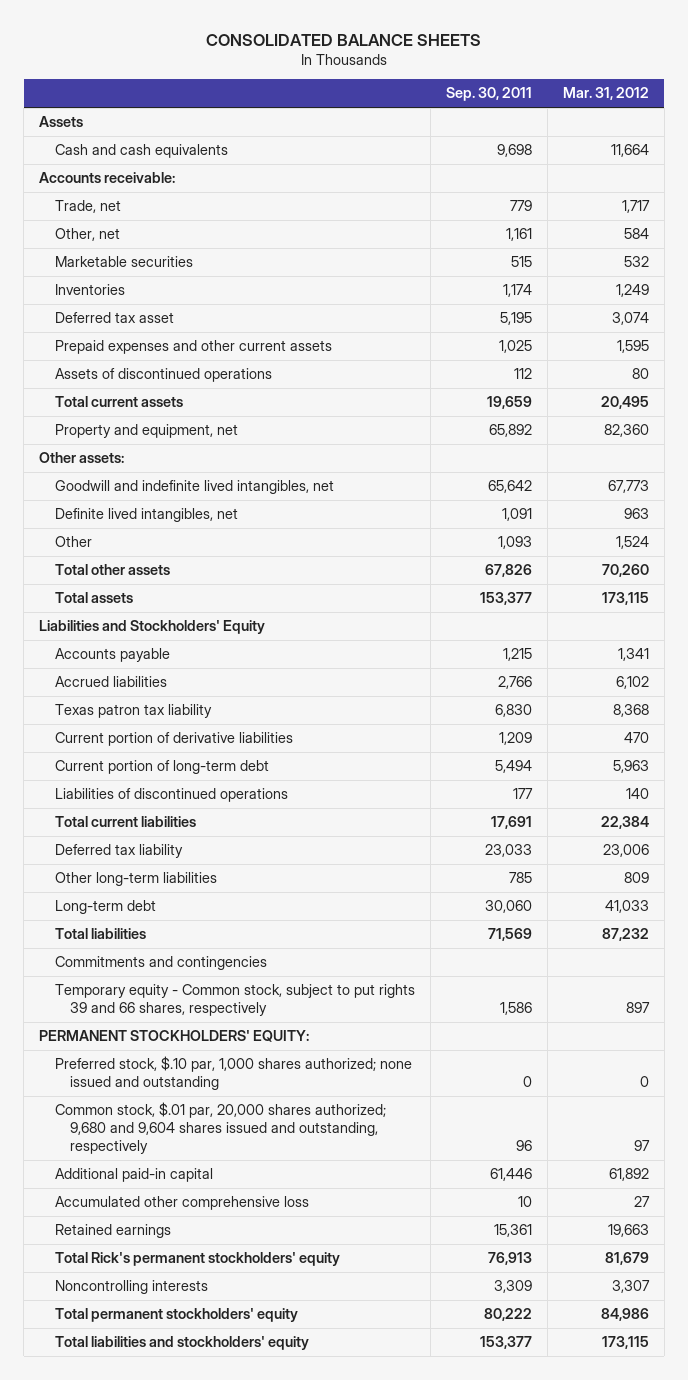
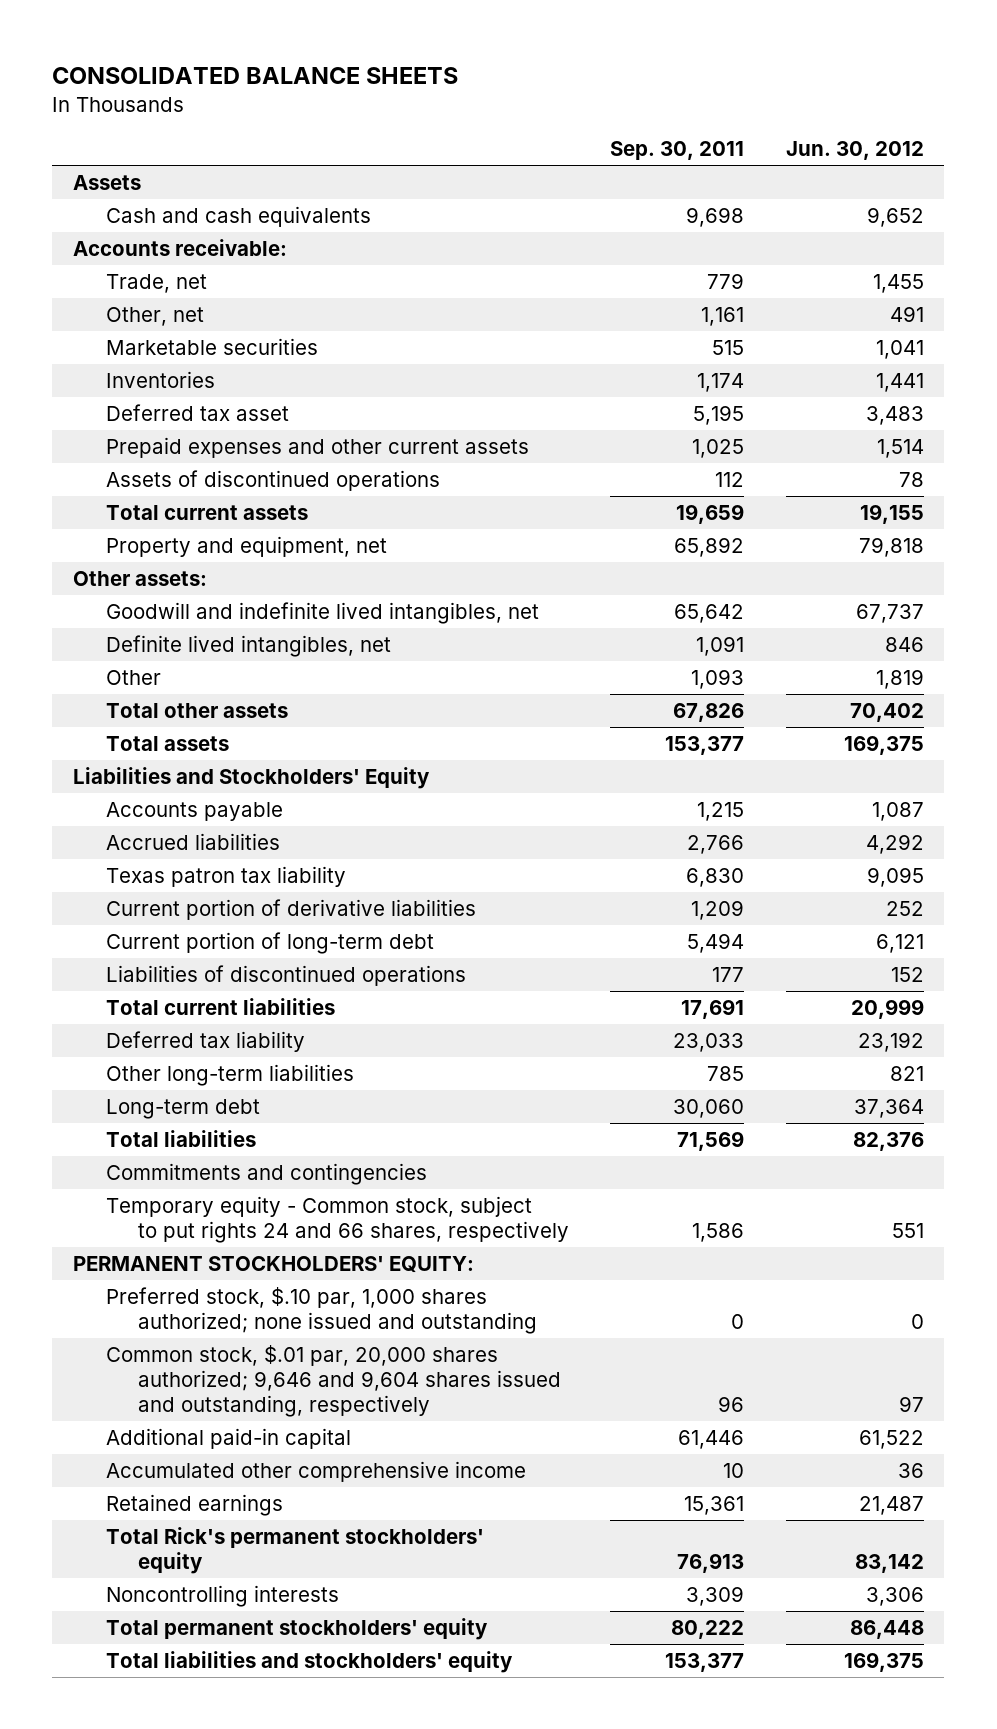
[562,87,649,101] Mar. 31, 2012 -> none
none -> [785,141,924,161] Jun. 30, 2012
[54,984,415,1017] Temporary equity - Common stock, subject to put rights 39 and 66 shares, respectively -> [105,1195,569,1244] Temporary equity - Common stock, subject to put rights 24 and 66 shares, respectively
[54,1102,386,1154] Common stock, $.01 par, 20,000 shares authorized; 9,680 and 9,604 shares issued and outstanding, respectively -> [105,1344,561,1418] Common stock, $.01 par, 20,000 shares authorized; 9,646 and 9,604 shares issued and outstanding, respectively
[54,1196,309,1211] Accumulated other comprehensive loss -> [105,1460,526,1482] Accumulated other comprehensive income

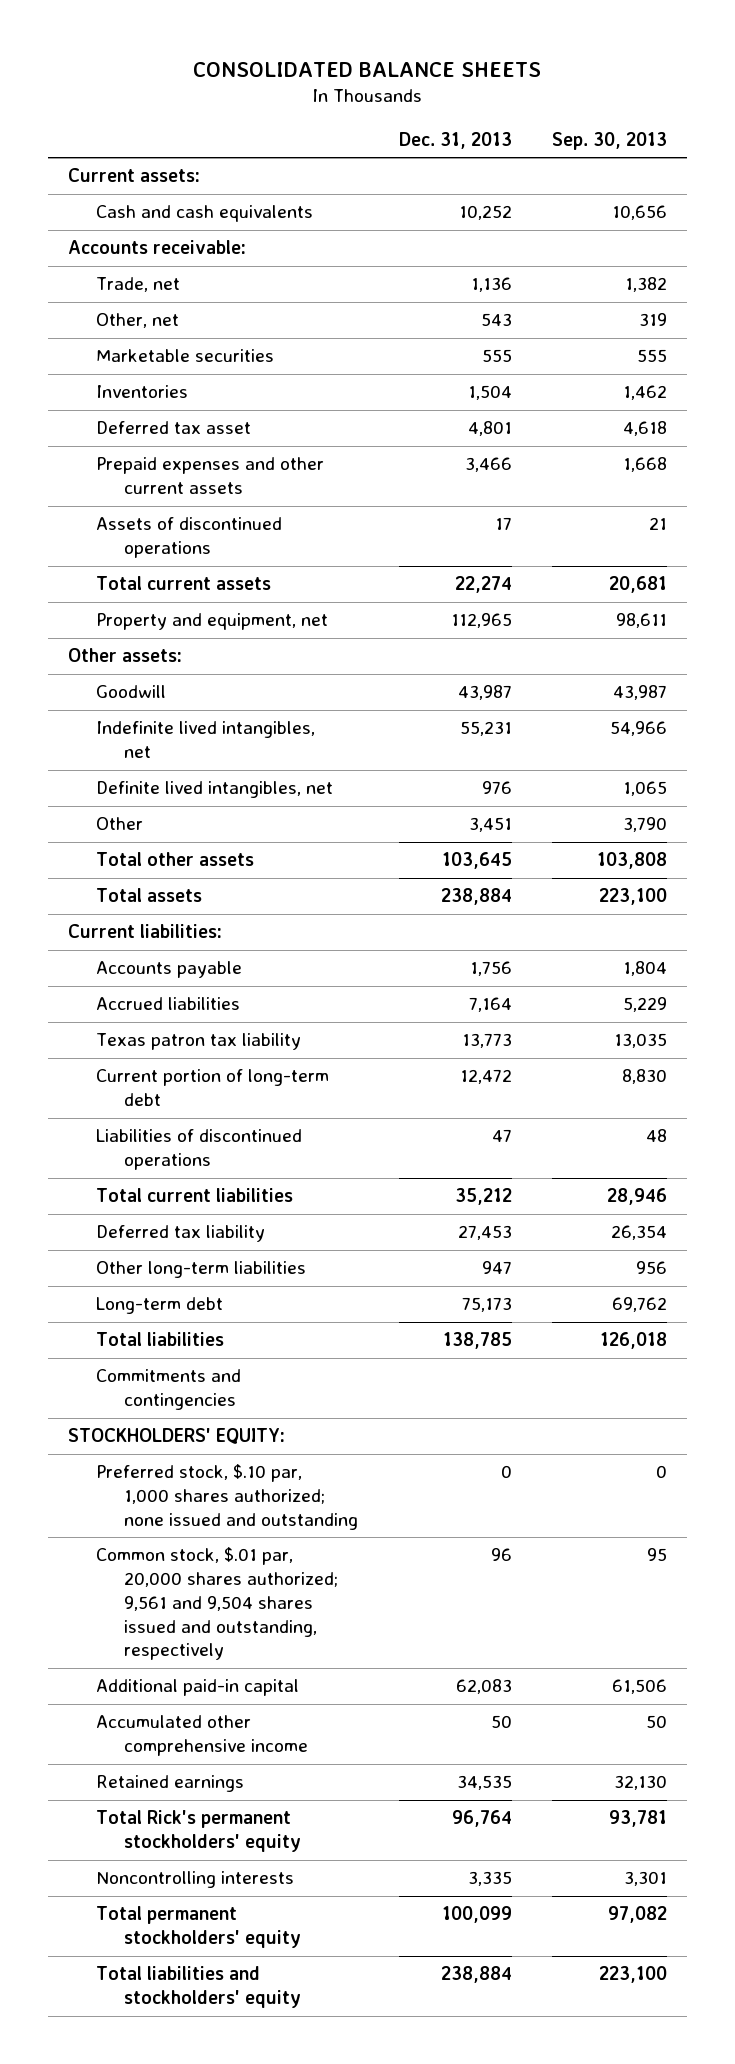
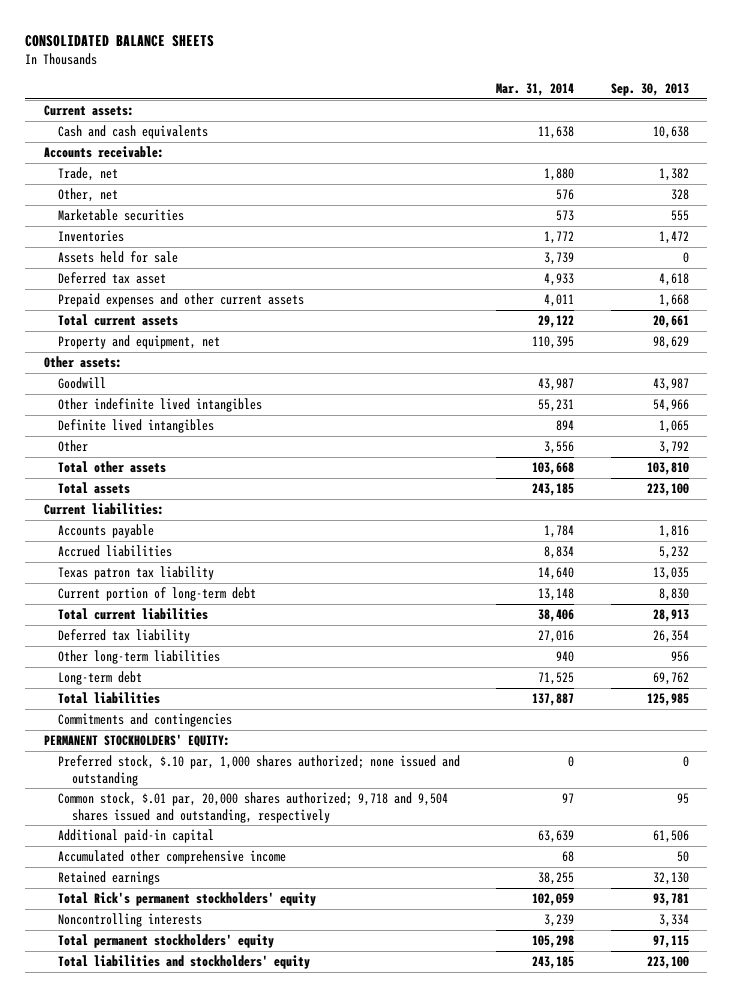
[398,131,512,149] Dec. 31, 2013 -> none
none -> [496,82,575,96] Mar. 31, 2014
[611,205,667,221] 10,656 -> [652,126,689,140] 10,638
[638,313,667,327] 319 -> [670,189,689,201] 328
[622,385,667,401] 1,462 -> [658,231,689,245] 1,472
none -> [57,251,178,264] Assets held for sale
[96,517,283,559] Assets of discontinued operations -> none
[608,576,667,594] 20,681 -> [652,315,689,329] 20,661
[615,613,667,629] 98,611 -> [652,336,689,350] 98,629
[96,721,316,759] Indefinite lived intangibles, net -> [57,398,262,413] Other indefinite lived intangibles
[96,781,334,799] Definite lived intangibles, net -> [57,419,214,434] Definite lived intangibles
[622,817,667,833] 3,790 -> [658,441,689,455] 3,792
[596,852,667,870] 103,808 -> [646,462,689,476] 103,810
[622,961,667,977] 1,804 -> [658,525,689,539] 1,816
[622,997,667,1013] 5,229 -> [658,546,689,560] 5,232
[96,1129,303,1171] Liabilities of discontinued operations -> none
[606,1188,667,1206] 28,946 -> [652,609,689,623] 28,913
[599,1332,667,1350] 126,018 -> [646,693,689,707] 125,985
[67,1428,285,1445] STOCKHOLDERS' EQUITY: -> [43,734,230,748] PERMANENT STOCKHOLDERS' EQUITY:
[96,1547,339,1661] Common stock, $.01 par, 20,000 shares authorized; 9,561 and 9,504 shares issued and outstanding, respectively -> [57,792,448,823] Common stock, $.01 par, 20,000 shares authorized; 9,718 and 9,504 shares issued and outstanding, respectively
[623,1871,667,1887] 3,301 -> [658,914,689,928] 3,334
[607,1906,667,1924] 97,082 -> [652,935,689,949] 97,115

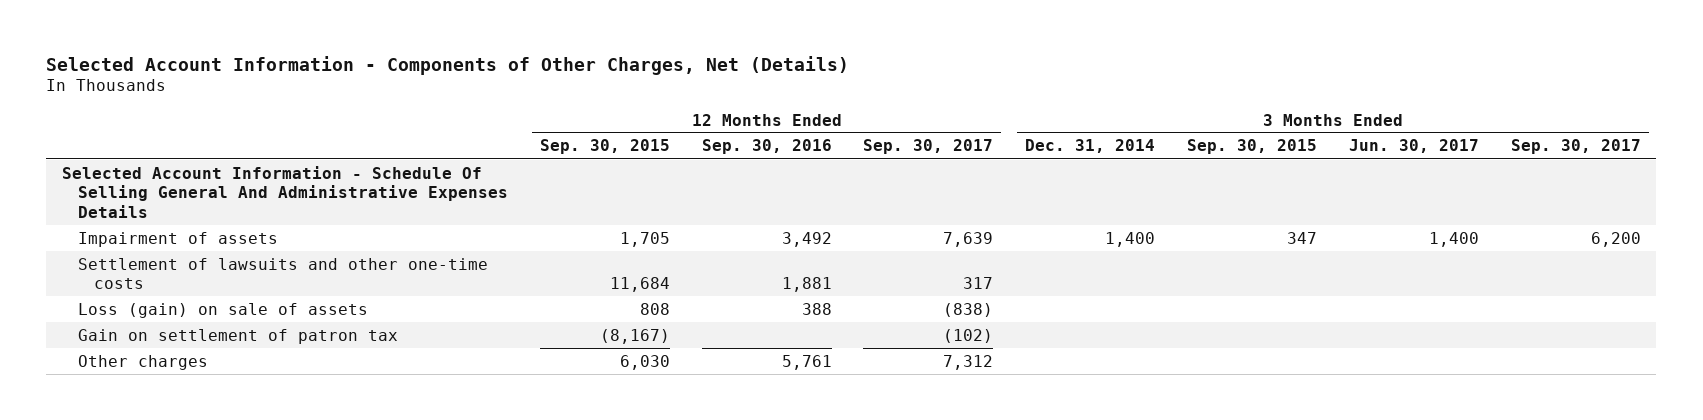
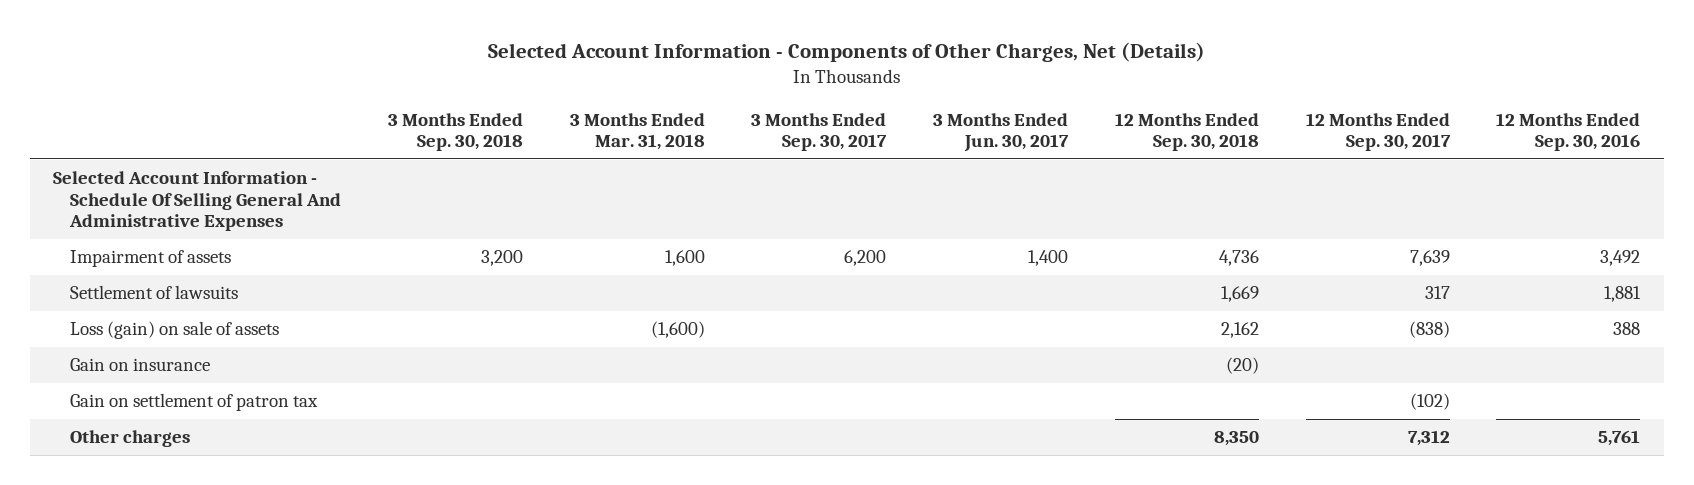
[539,139,670,155] Sep. 30, 2015 -> none
[1025,139,1156,154] Dec. 31, 2014 -> none
[1187,139,1318,155] Sep. 30, 2015 -> none
none -> [387,112,523,152] 3 Months Ended Sep. 30, 2018
none -> [569,112,705,151] 3 Months Ended Mar. 31, 2018
none -> [1114,112,1259,152] 12 Months Ended Sep. 30, 2018
[62,165,509,218] Selected Account Information - Schedule Of Selling General And Administrative Expenses Details -> [53,171,341,232] Selected Account Information - Schedule Of Selling General And Administrative Expenses
[78,257,489,290] Settlement of lawsuits and other one-time costs -> [69,285,238,300] Settlement of lawsuits
none -> [69,358,210,372] Gain on insurance

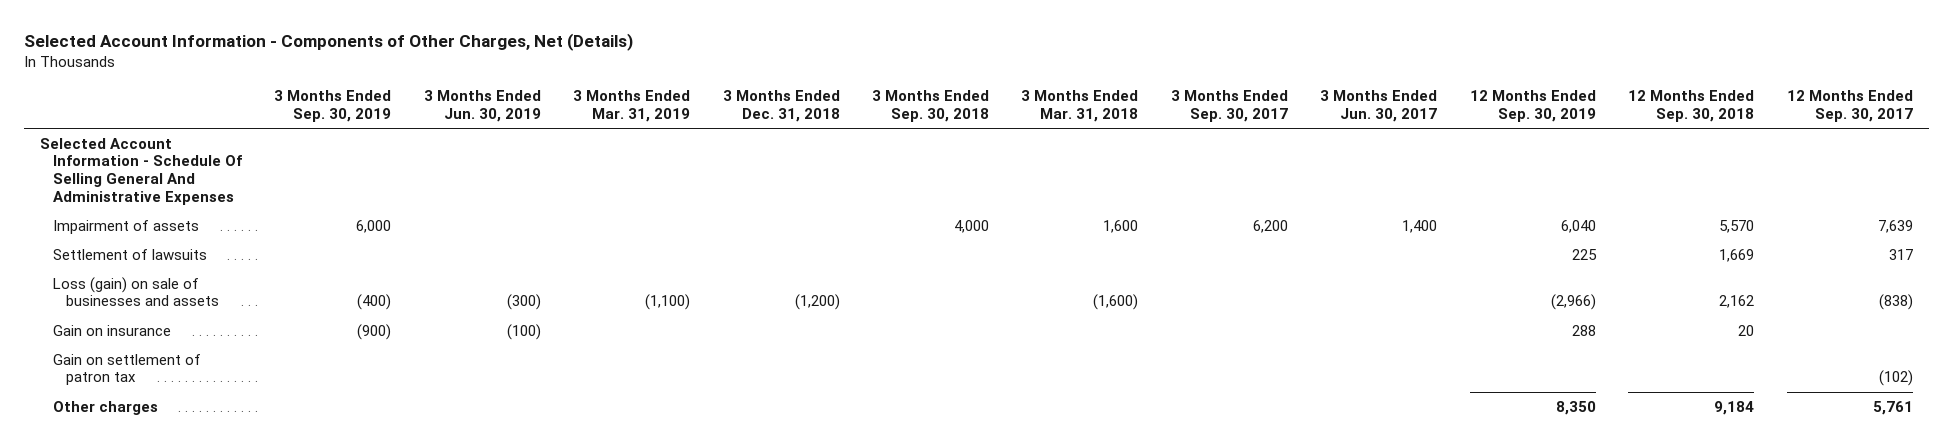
[1496,112,1641,152] 12 Months Ended Sep. 30, 2016 -> none
none -> [274,90,392,122] 3 Months Ended Sep. 30, 2019
none -> [423,90,541,122] 3 Months Ended Jun. 30, 2019
none -> [573,90,691,122] 3 Months Ended Mar. 31, 2019
none -> [722,90,840,122] 3 Months Ended Dec. 31, 2018
none -> [1469,90,1596,122] 12 Months Ended Sep. 30, 2019
[480,250,523,267] 3,200 -> [954,219,990,233] 4,000
[1218,250,1259,267] 4,736 -> [1719,219,1755,233] 5,570
[69,321,279,340] Loss (gain) on sale of assets -> [52,276,219,307] Loss (gain) on sale of businesses and assets
[1225,357,1259,375] (20) -> [1738,324,1755,336] 20
[1213,431,1259,447] 8,350 -> [1714,400,1755,415] 9,184
[1407,430,1450,447] 7,312 -> [1872,400,1913,415] 5,761

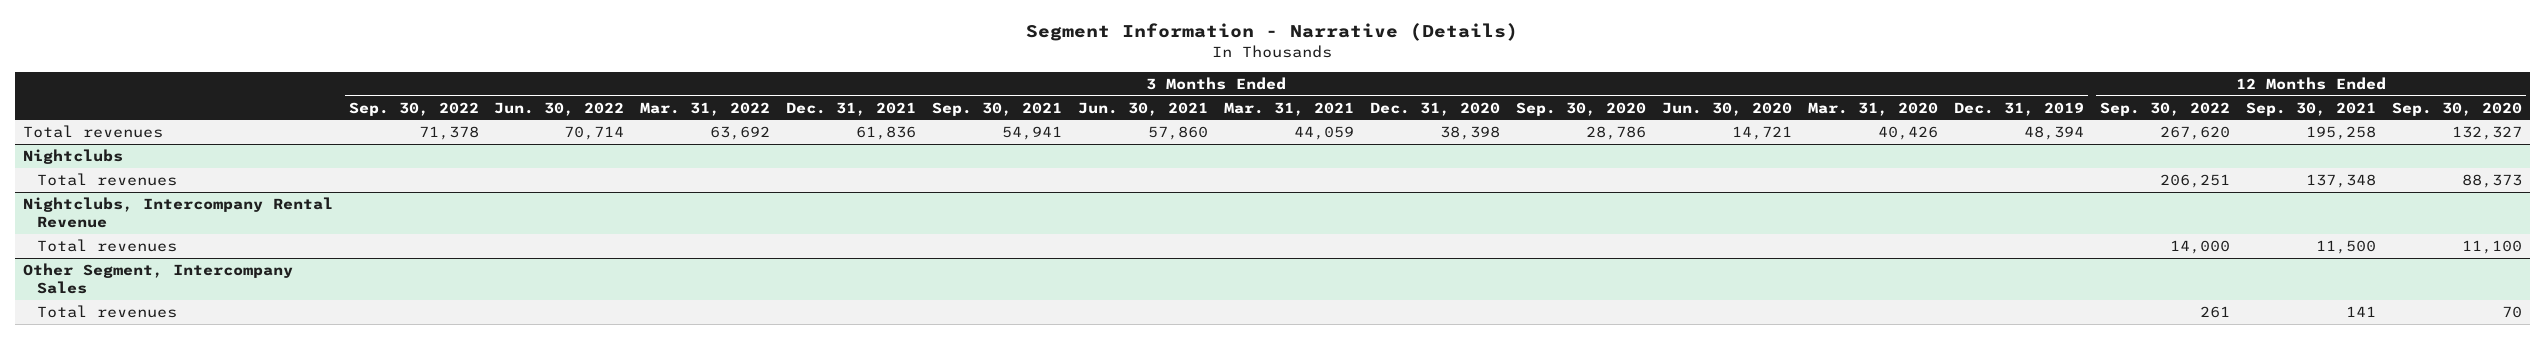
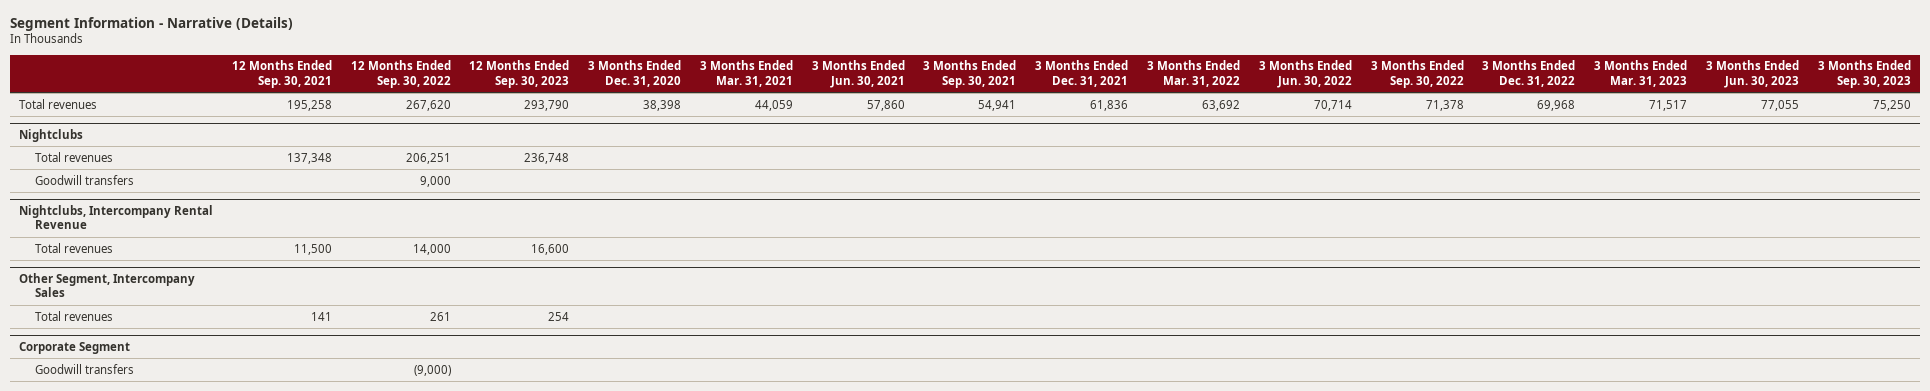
[1516,101,1647,116] Sep. 30, 2020 -> none
[1662,101,1793,116] Jun. 30, 2020 -> none
[1808,101,1939,116] Mar. 31, 2020 -> none
[1953,101,2084,116] Dec. 31, 2019 -> none
[2391,101,2522,116] Sep. 30, 2020 -> none
none -> [469,60,570,88] 12 Months Ended Sep. 30, 2023
none -> [1482,60,1576,87] 3 Months Ended Dec. 31, 2022
none -> [1594,60,1688,87] 3 Months Ended Mar. 31, 2023
none -> [1705,60,1799,88] 3 Months Ended Jun. 30, 2023
none -> [1817,60,1911,88] 3 Months Ended Sep. 30, 2023
none -> [35,174,135,185] Goodwill transfers
none -> [18,341,130,354] Corporate Segment
none -> [35,363,135,374] Goodwill transfers

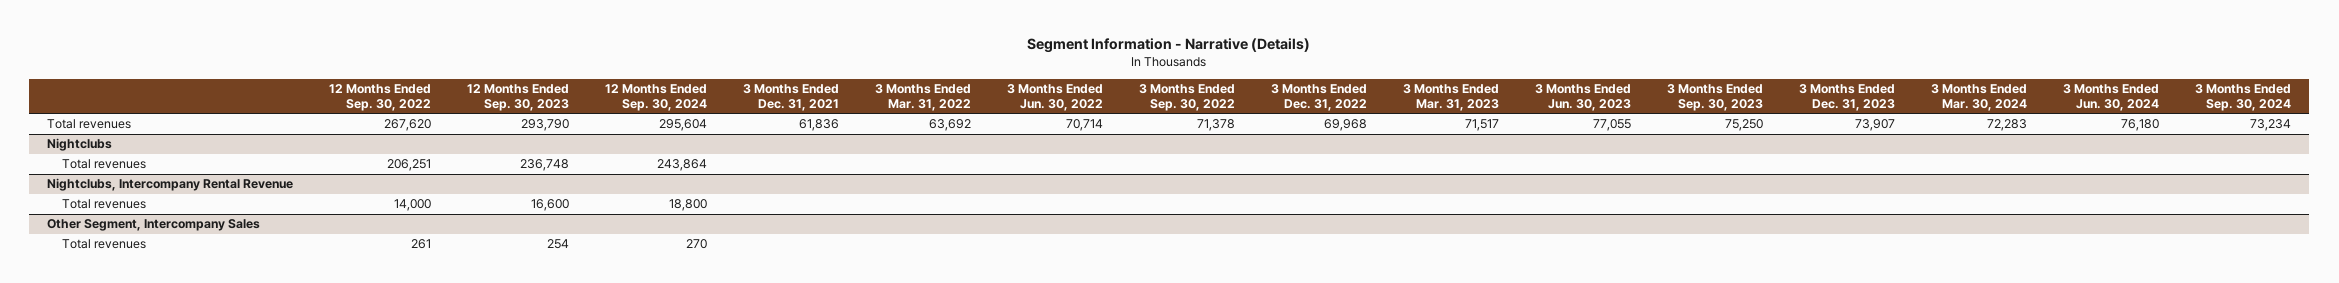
[231,60,332,88] 12 Months Ended Sep. 30, 2021 -> none
[588,60,682,87] 3 Months Ended Dec. 31, 2020 -> none
[699,60,793,87] 3 Months Ended Mar. 31, 2021 -> none
[811,60,905,88] 3 Months Ended Jun. 30, 2021 -> none
[923,60,1017,88] 3 Months Ended Sep. 30, 2021 -> none
none -> [605,83,708,111] 12 Months Ended Sep. 30, 2024
none -> [1799,83,1896,111] 3 Months Ended Dec. 31, 2023
none -> [1931,83,2028,111] 3 Months Ended Mar. 30, 2024
none -> [2063,83,2160,111] 3 Months Ended Jun. 30, 2024
none -> [2195,83,2292,111] 3 Months Ended Sep. 30, 2024
[35,174,135,185] Goodwill transfers -> none
[18,341,130,354] Corporate Segment -> none
[35,363,135,374] Goodwill transfers -> none

